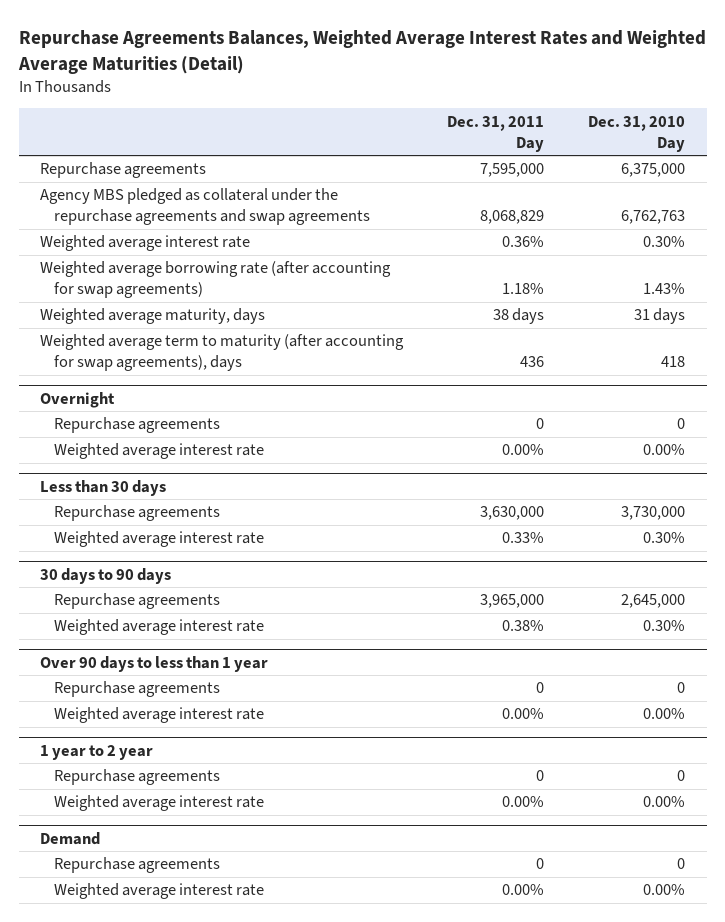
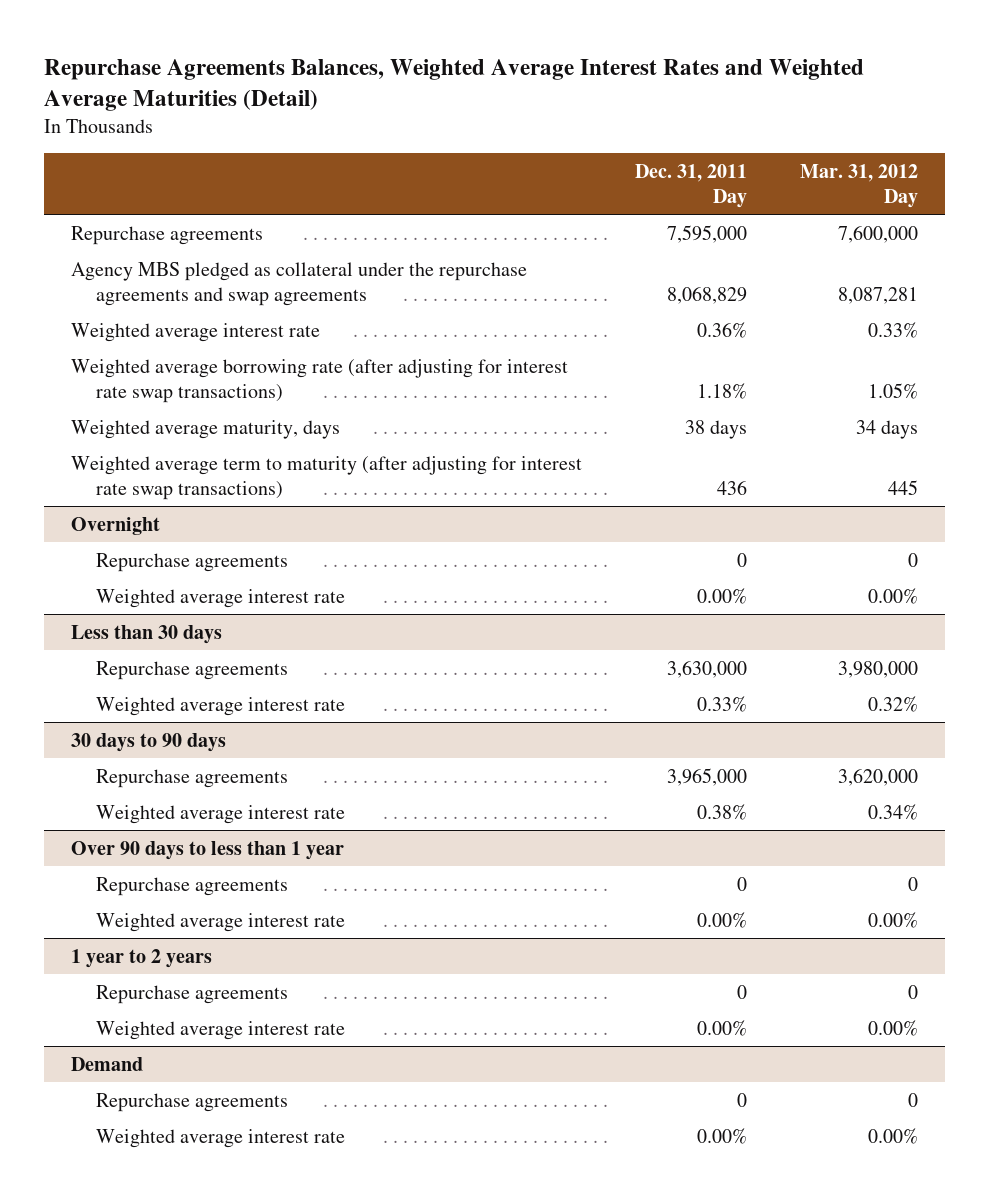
[588,115,686,152] Dec. 31, 2010 Day -> none
none -> [799,164,918,208] Mar. 31, 2012 Day
[40,261,392,299] Weighted average borrowing rate (after accounting for swap agreements) -> [70,358,568,403] Weighted average borrowing rate (after adjusting for interest rate swap transactions)
[40,334,405,372] Weighted average term to maturity (after accounting for swap agreements), days -> [70,455,582,500] Weighted average term to maturity (after adjusting for interest rate swap transactions)
[40,744,154,760] 1 year to 2 year -> [70,948,212,968] 1 year to 2 years

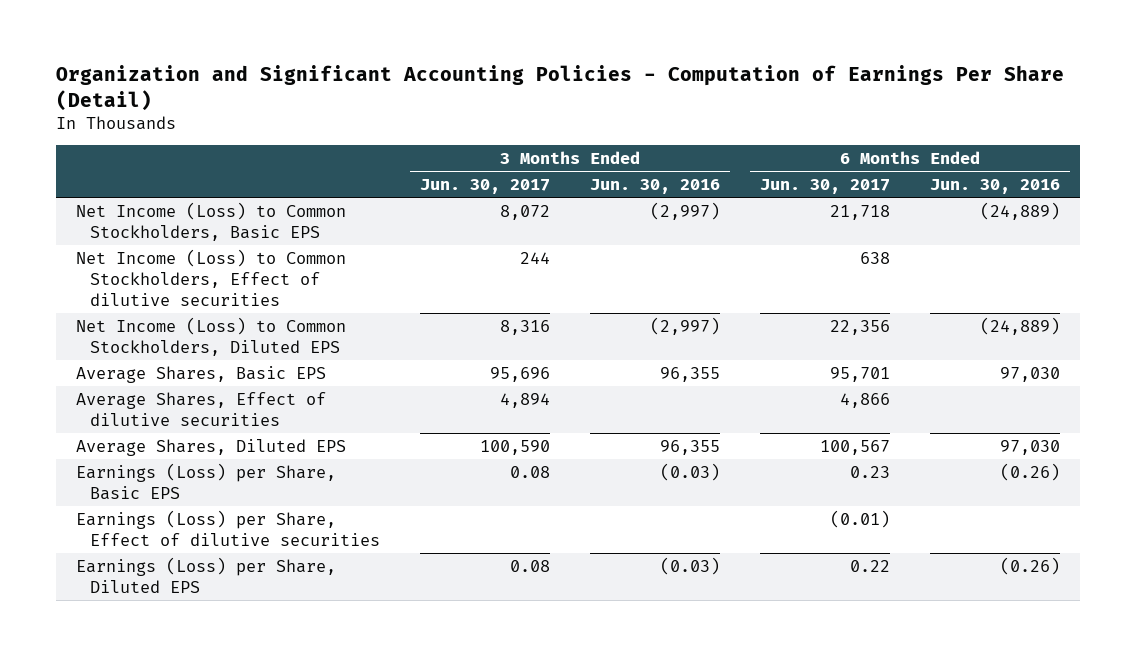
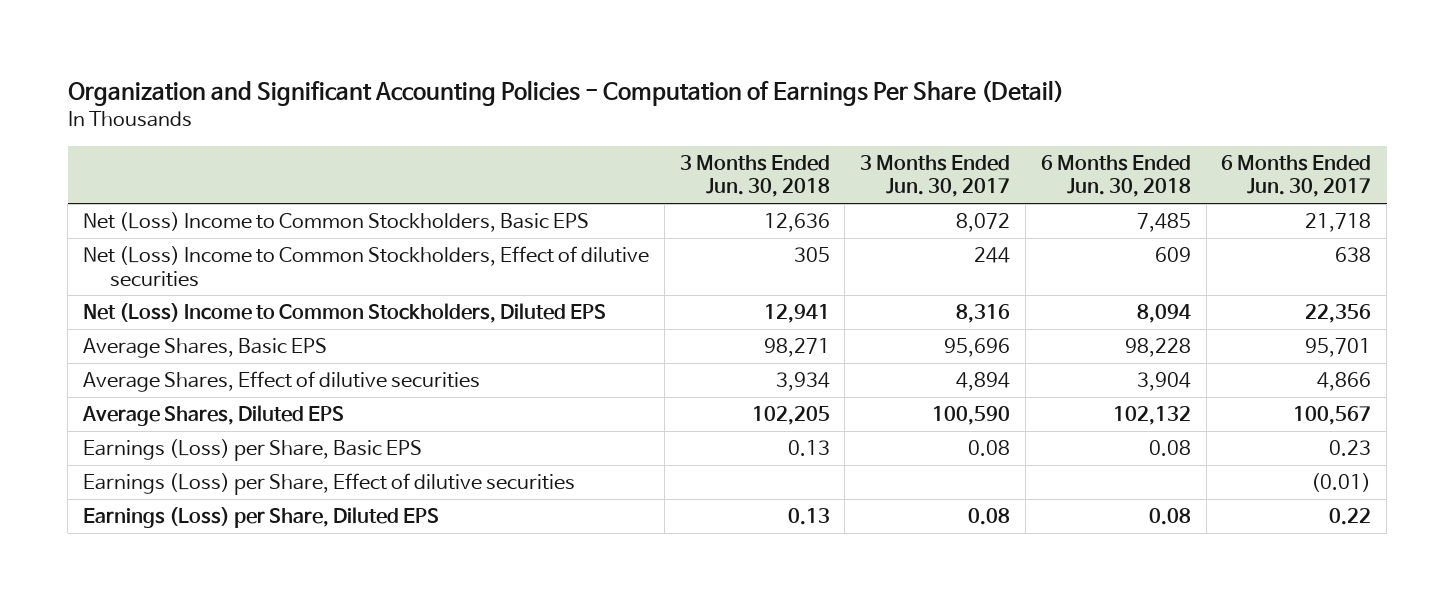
[590,178,721,194] Jun. 30, 2016 -> none
[930,178,1061,194] Jun. 30, 2016 -> none
none -> [679,154,830,198] 3 Months Ended Jun. 30, 2018
none -> [1040,154,1191,198] 6 Months Ended Jun. 30, 2018
[75,201,346,241] Net Income (Loss) to Common Stockholders, Basic EPS -> [83,212,590,233] Net (Loss) Income to Common Stockholders, Basic EPS
[75,248,346,306] Net Income (Loss) to Common Stockholders, Effect of dilutive securities -> [83,246,650,287] Net (Loss) Income to Common Stockholders, Effect of dilutive securities
[75,316,346,356] Net Income (Loss) to Common Stockholders, Diluted EPS -> [83,303,607,324] Net (Loss) Income to Common Stockholders, Diluted EPS

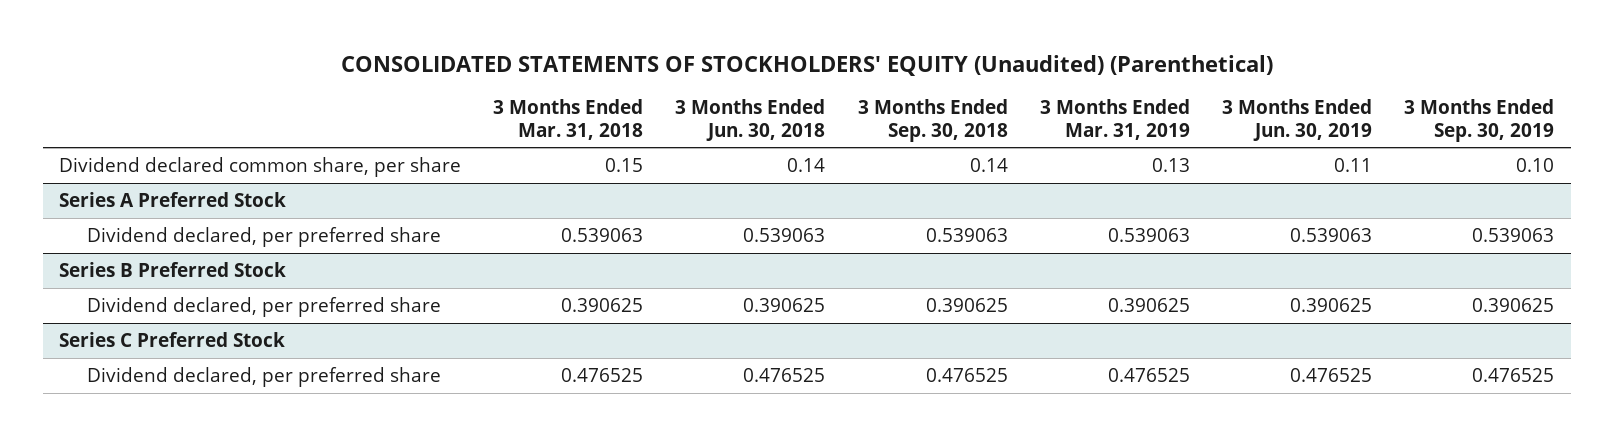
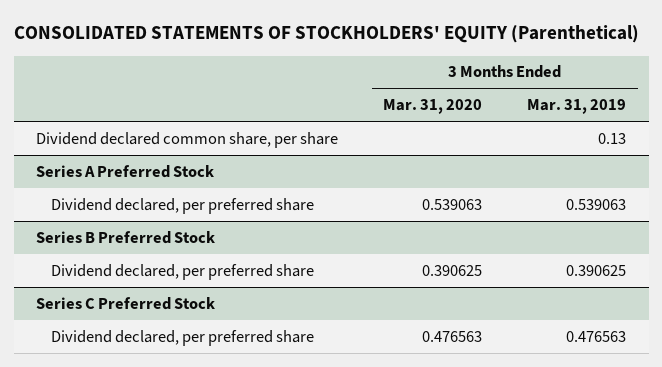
[340,54,1273,76] CONSOLIDATED STATEMENTS OF STOCKHOLDERS' EQUITY (Unaudited) (Parenthetical) -> [13,25,639,44] CONSOLIDATED STATEMENTS OF STOCKHOLDERS' EQUITY (Parenthetical)
[493,99,644,140] 3 Months Ended Mar. 31, 2018 -> none
[675,99,826,141] 3 Months Ended Jun. 30, 2018 -> none
[857,99,1008,142] 3 Months Ended Sep. 30, 2018 -> none
[1222,99,1373,141] 3 Months Ended Jun. 30, 2019 -> none
[1404,99,1555,142] 3 Months Ended Sep. 30, 2019 -> none
none -> [383,99,483,115] Mar. 31, 2020
[1107,368,1190,383] 0.476525 -> [566,330,627,342] 0.476563

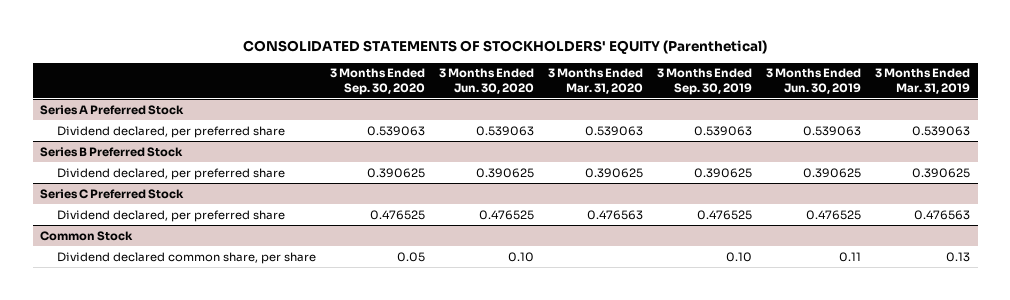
none -> [330,68,426,95] 3 Months Ended Sep. 30, 2020
none -> [439,68,535,94] 3 Months Ended Jun. 30, 2020
none -> [657,68,753,95] 3 Months Ended Sep. 30, 2019
none -> [766,68,862,94] 3 Months Ended Jun. 30, 2019
[36,131,339,148] Dividend declared common share, per share -> none
none -> [39,230,133,241] Common Stock
none -> [56,251,316,264] Dividend declared common share, per share

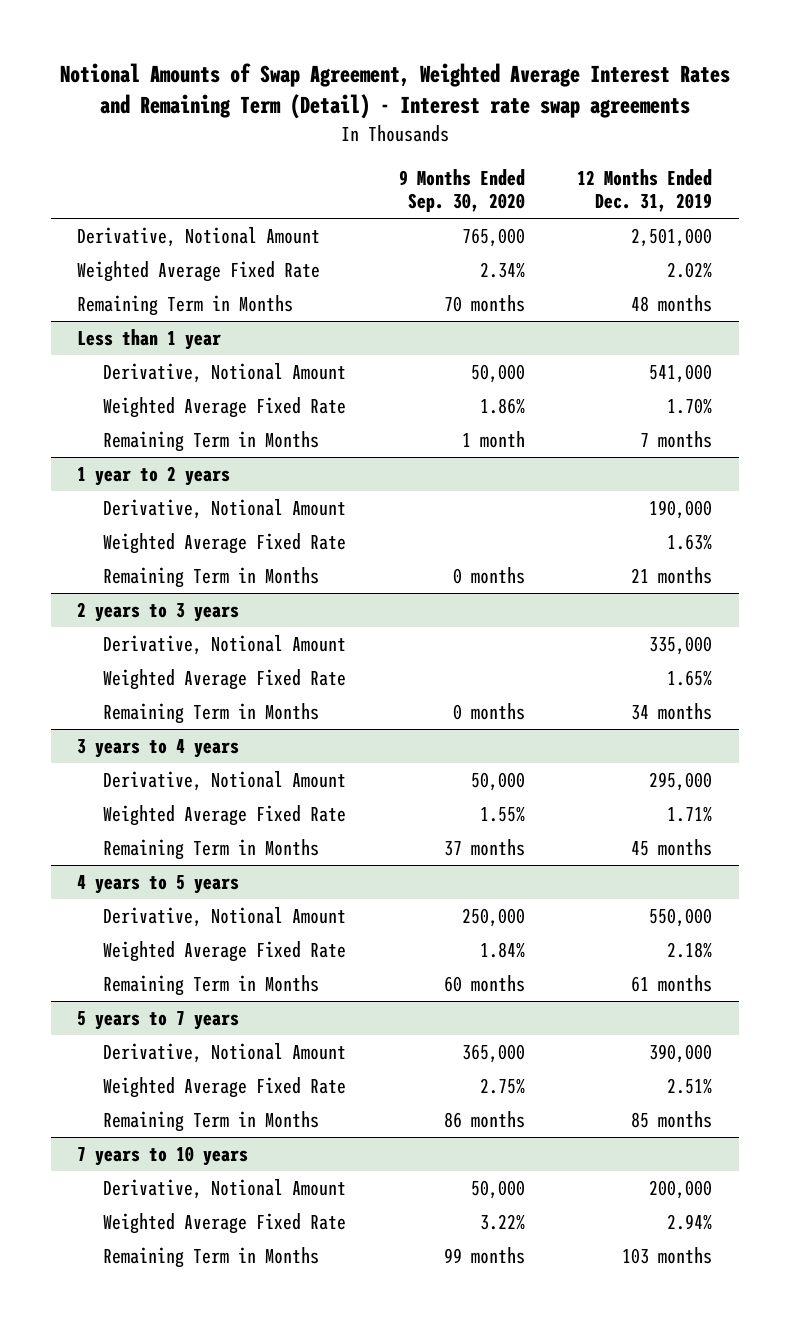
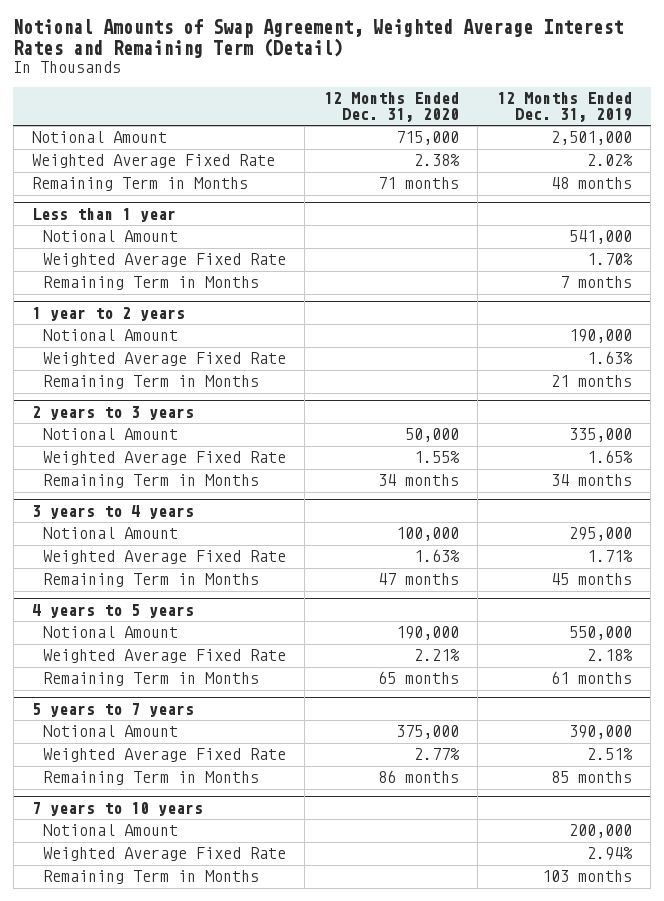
[59,63,730,120] Notional Amounts of Swap Agreement, Weighted Average Interest Rates and Remaining Term (Detail) - Interest rate swap agreements -> [13,19,624,59] Notional Amounts of Swap Agreement, Weighted Average Interest Rates and Remaining Term (Detail)
[398,168,525,213] 9 Months Ended Sep. 30, 2020 -> none
none -> [323,92,459,123] 12 Months Ended Dec. 31, 2020
[77,227,321,248] Derivative, Notional Amount -> [32,131,168,144] Notional Amount
[102,363,346,384] Derivative, Notional Amount -> [42,230,178,243] Notional Amount
[102,499,346,520] Derivative, Notional Amount -> [42,329,178,342] Notional Amount
[102,635,346,656] Derivative, Notional Amount -> [42,428,178,441] Notional Amount
[102,771,346,792] Derivative, Notional Amount -> [42,527,178,540] Notional Amount
[102,907,346,928] Derivative, Notional Amount -> [42,626,178,639] Notional Amount
[102,1043,346,1064] Derivative, Notional Amount -> [42,725,178,738] Notional Amount
[102,1179,346,1200] Derivative, Notional Amount -> [42,824,178,837] Notional Amount

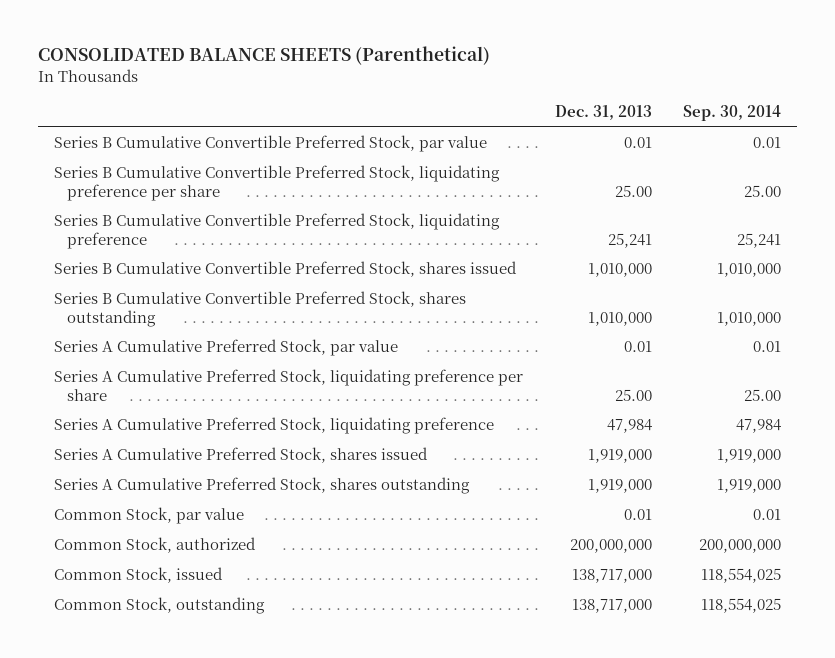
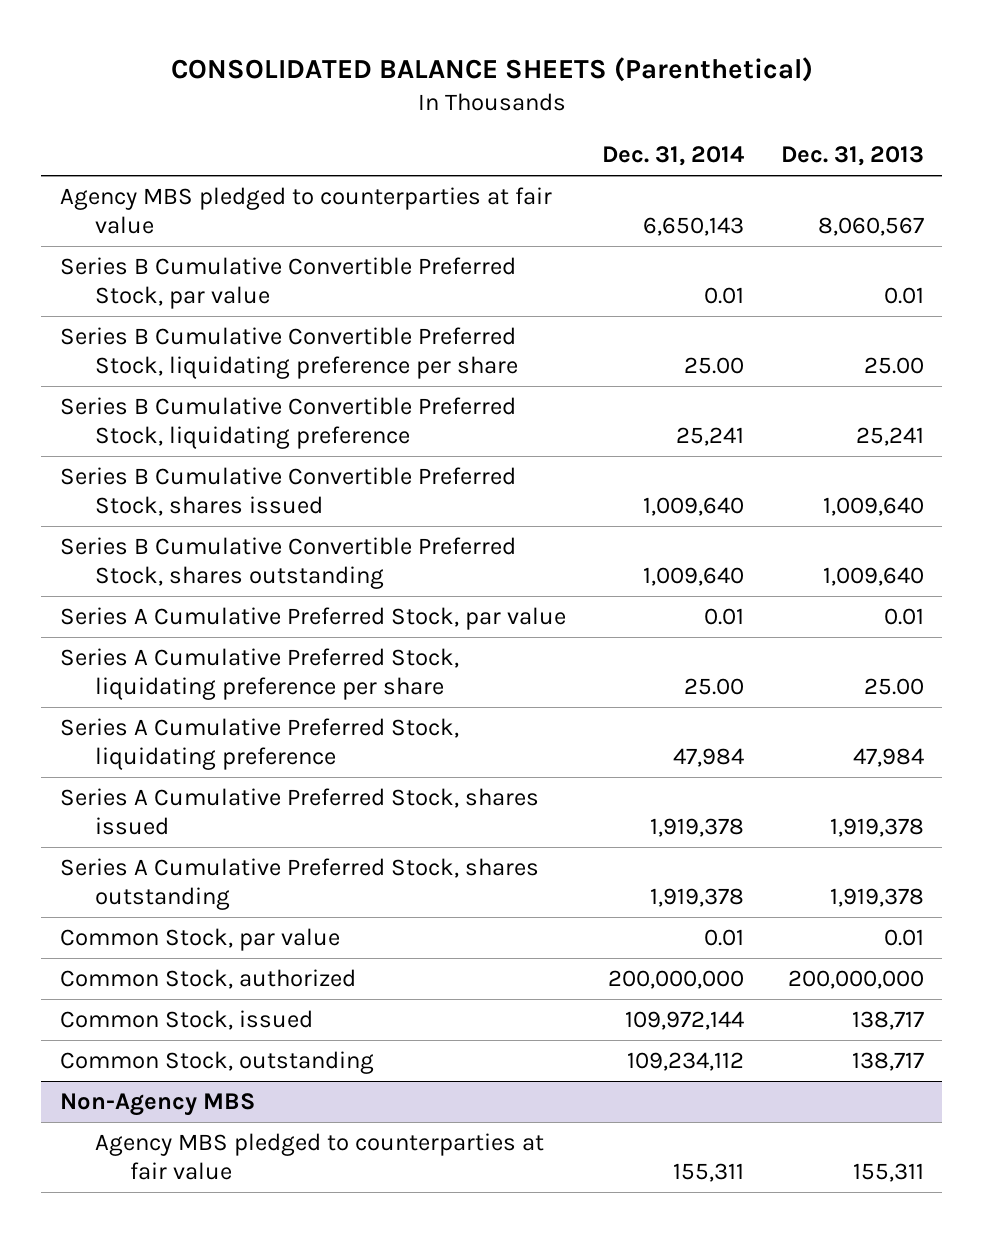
[683,105,782,122] Sep. 30, 2014 -> none
none -> [602,146,745,167] Dec. 31, 2014
none -> [59,187,552,234] Agency MBS pledged to counterparties at fair value
[587,263,652,278] 1,010,000 -> [822,496,924,516] 1,009,640
[587,312,652,327] 1,010,000 -> [822,566,924,586] 1,009,640
[587,449,652,464] 1,919,000 -> [829,817,924,837] 1,919,378
[587,479,652,494] 1,919,000 -> [829,887,924,907] 1,919,378
[571,569,652,584] 138,717,000 -> [851,1011,924,1031] 138,717
[571,599,652,614] 138,717,000 -> [851,1052,924,1072] 138,717
none -> [59,1093,255,1117] Non-Agency MBS
none -> [94,1133,544,1180] Agency MBS pledged to counterparties at fair value

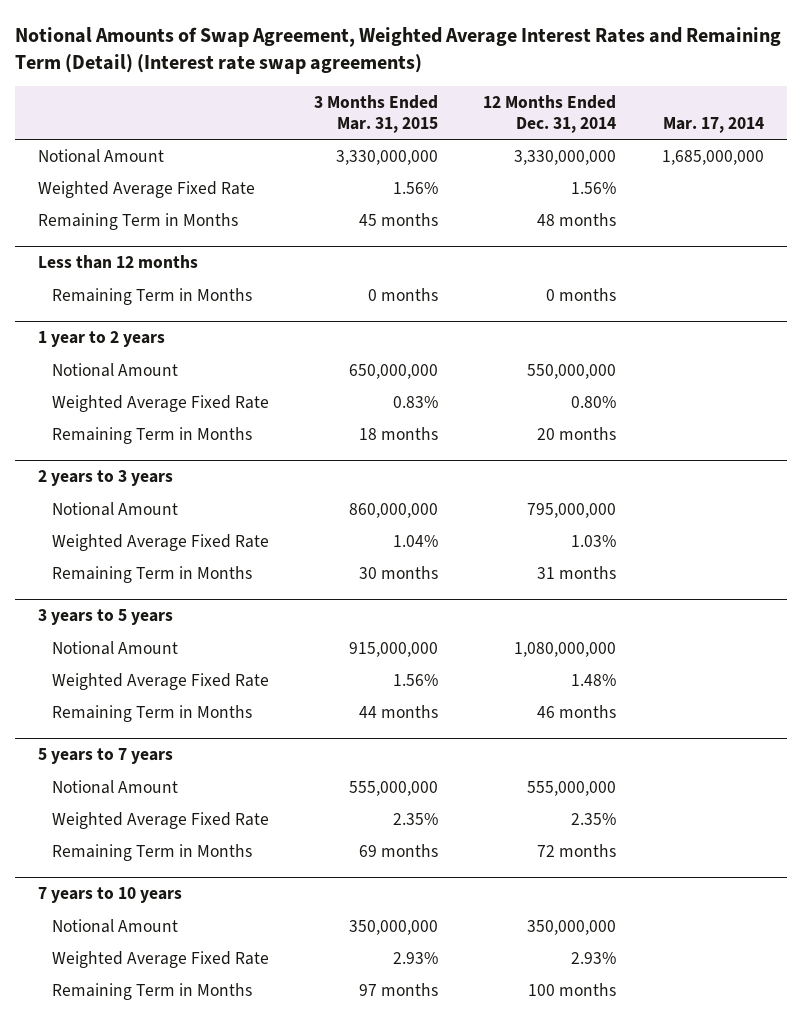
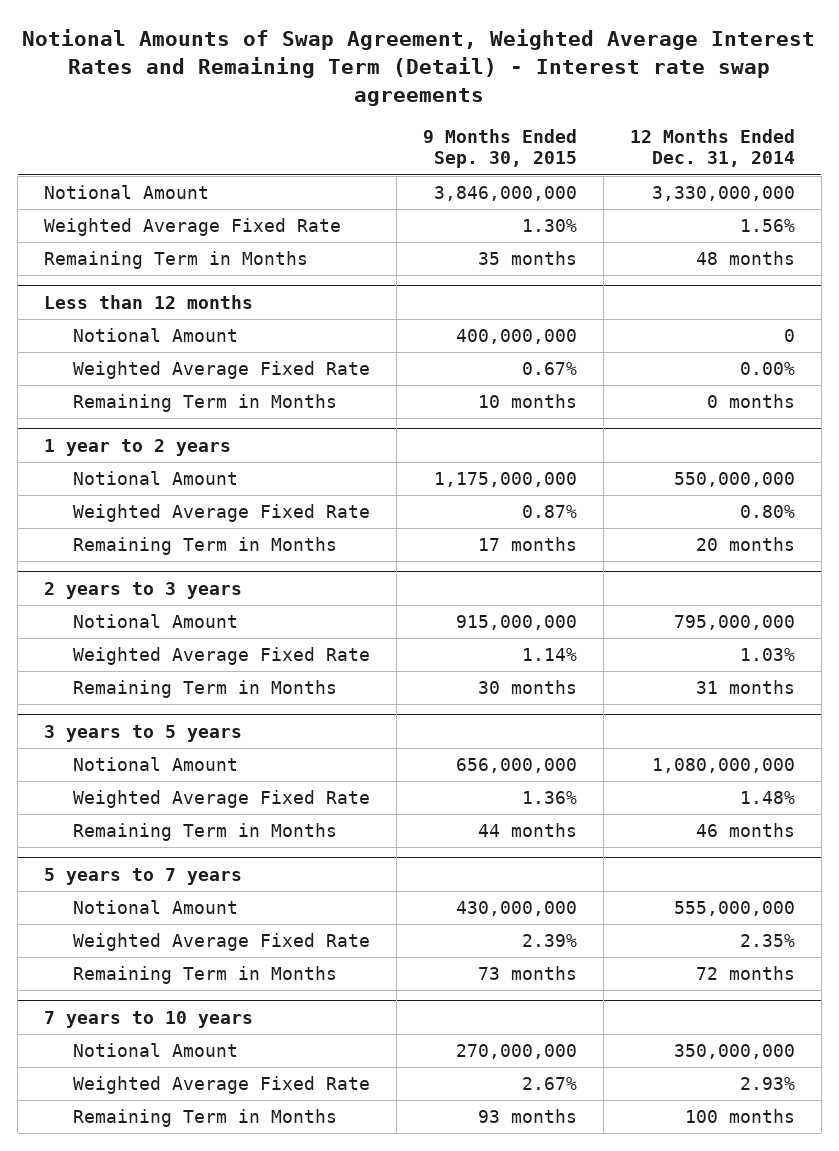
[14,26,781,74] Notional Amounts of Swap Agreement, Weighted Average Interest Rates and Remaining Term (Detail) (Interest rate swap agreements) -> [22,28,816,107] Notional Amounts of Swap Agreement, Weighted Average Interest Rates and Remaining Term (Detail) - Interest rate swap agreements
[314,95,439,133] 3 Months Ended Mar. 31, 2015 -> none
[662,116,764,133] Mar. 17, 2014 -> none
none -> [422,129,577,169] 9 Months Ended Sep. 30, 2015
none -> [72,328,238,343] Notional Amount
none -> [72,361,370,380] Weighted Average Fixed Rate

